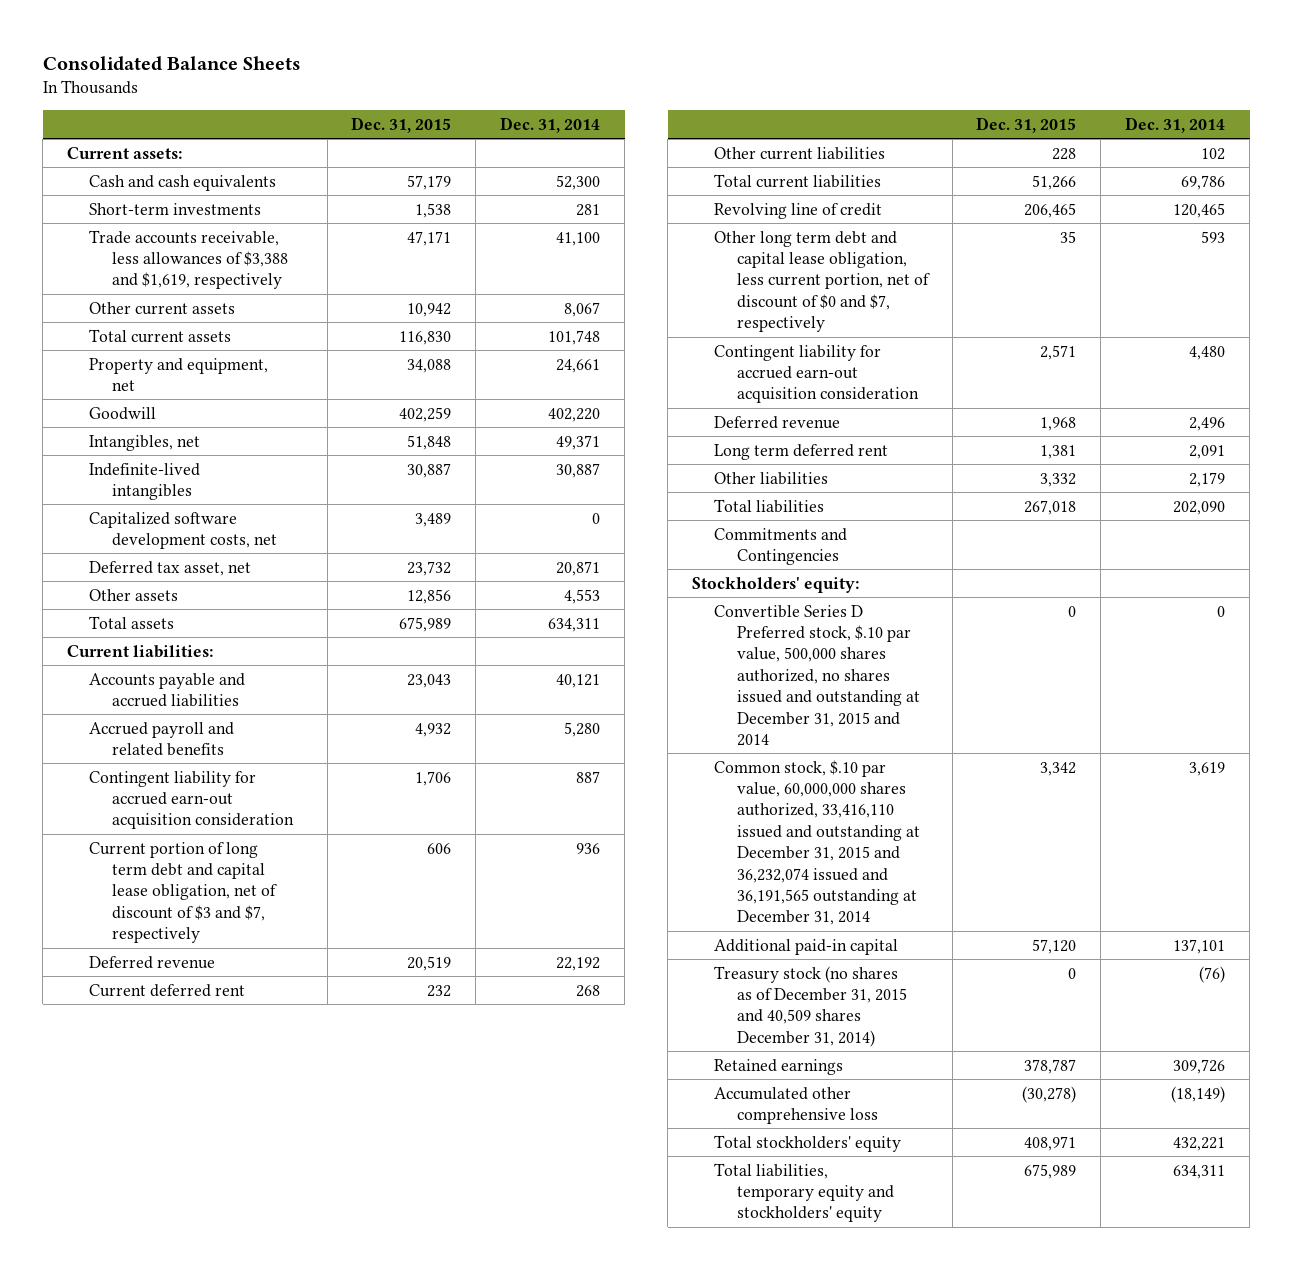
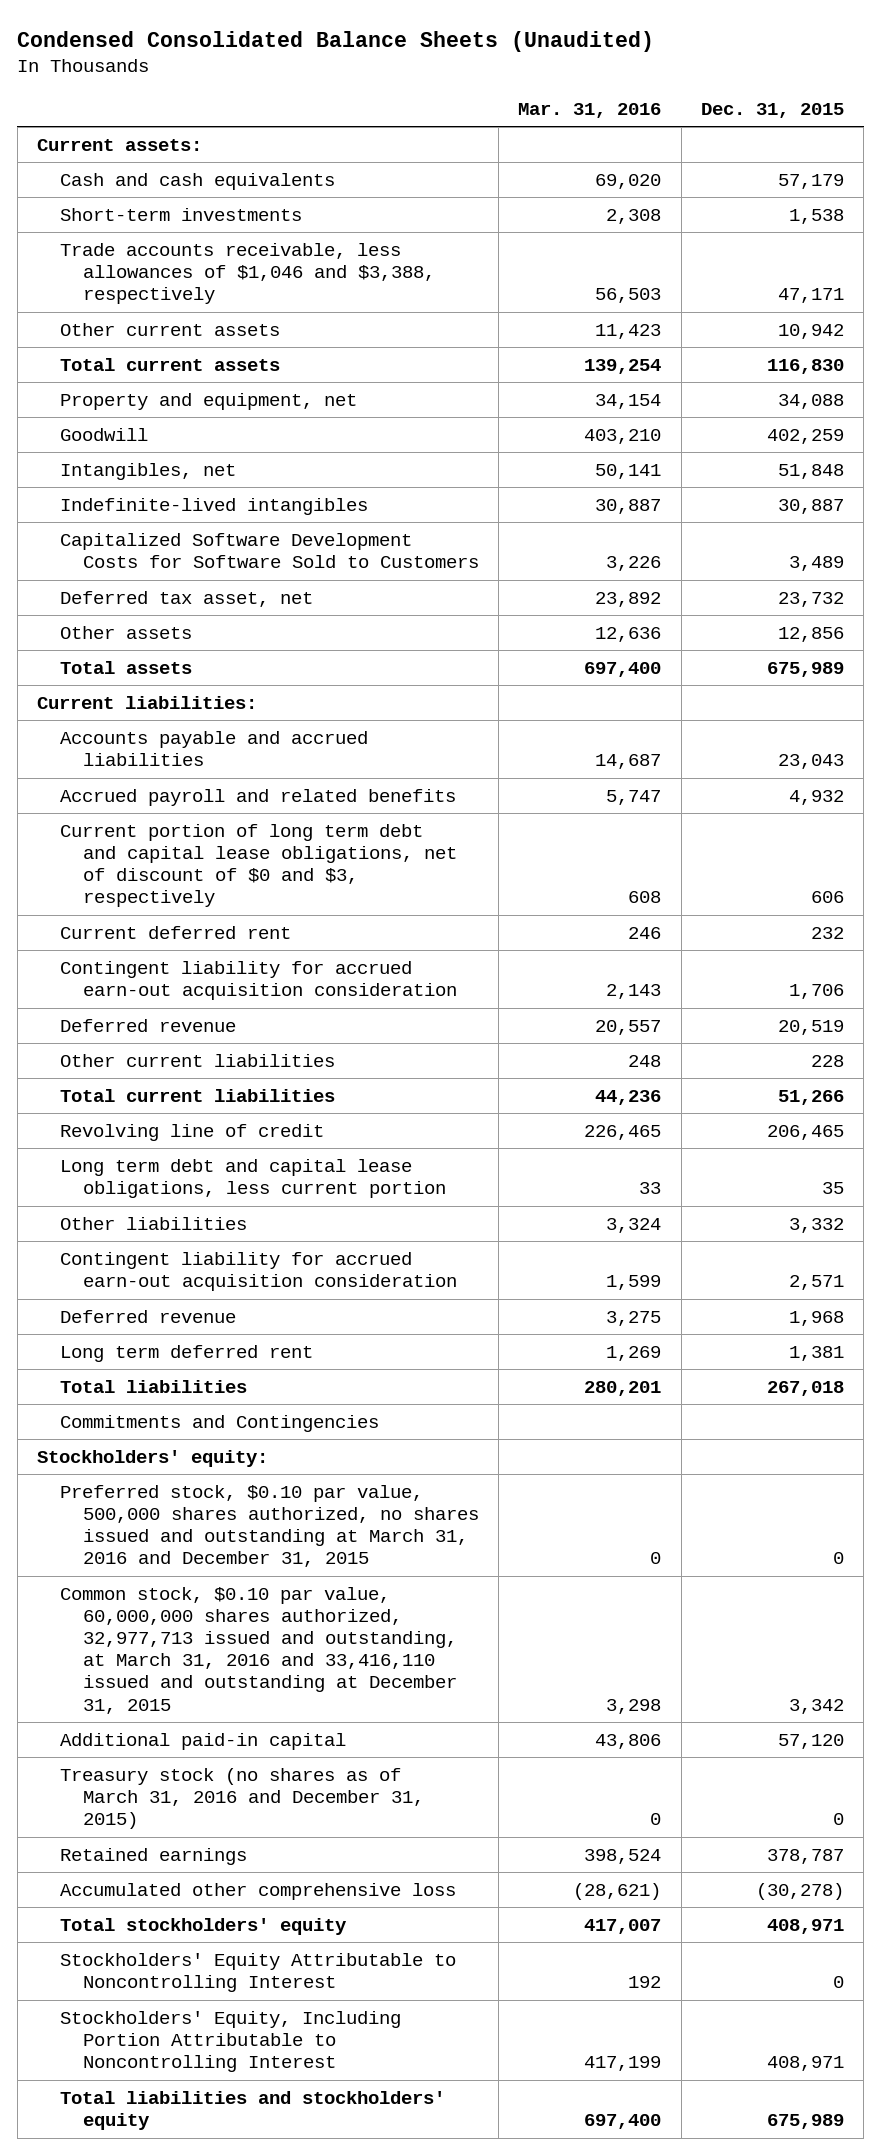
[42,55,301,71] Consolidated Balance Sheets -> [17,30,655,52] Condensed Consolidated Balance Sheets (Unaudited)
[500,116,601,133] Dec. 31, 2014 -> none
none -> [518,102,662,118] Mar. 31, 2016
[89,229,288,290] Trade accounts receivable, less allowances of $3,388 and $1,619, respectively -> [59,242,435,305] Trade accounts receivable, less allowances of $1,046 and $3,388, respectively
[89,511,277,550] Capitalized software development costs, net -> [59,532,479,569] Capitalized Software Development Costs for Software Sold to Customers
none -> [59,823,457,908] Current portion of long term debt and capital lease obligations, net of discount of $0 and $3, respectively
[89,983,246,997] Current deferred rent -> [59,925,291,939] Current deferred rent
[89,841,277,944] Current portion of long term debt and capital lease obligation, net of discount of $3 and $7, respectively -> none
[714,230,930,333] Other long term debt and capital lease obligation, less current portion, net of discount of $0 and $7, respectively -> [59,1158,446,1199] Long term debt and capital lease obligations, less current portion
[714,471,829,485] Other liabilities -> [59,1216,247,1230] Other liabilities
[714,604,920,746] Convertible Series D Preferred stock, $.10 par value, 500,000 shares authorized, no shares issued and outstanding at December 31, 2015 and 2014 -> [59,1484,479,1568] Preferred stock, $0.10 par value, 500,000 shares authorized, no shares issued and outstanding at March 31, 2016 and December 31, 2015
[714,759,920,926] Common stock, $.10 par value, 60,000,000 shares authorized, 33,416,110 issued and outstanding at December 31, 2015 and 36,232,074 issued and 36,191,565 outstanding at December 31, 2014 -> [59,1586,457,1714] Common stock, $0.10 par value, 60,000,000 shares authorized, 32,977,713 issued and outstanding, at March 31, 2016 and 33,416,110 issued and outstanding at December 31, 2015
[714,965,907,1047] Treasury stock (no shares as of December 31, 2015 and 40,509 shares December 31, 2014) -> [59,1767,424,1830] Treasury stock (no shares as of March 31, 2016 and December 31, 2015)
none -> [59,1952,456,1993] Stockholders' Equity Attributable to Noncontrolling Interest
none -> [59,2010,401,2073] Stockholders' Equity, Including Portion Attributable to Noncontrolling Interest
[714,1162,894,1223] Total liabilities, temporary equity and stockholders' equity -> [59,2090,445,2131] Total liabilities and stockholders' equity

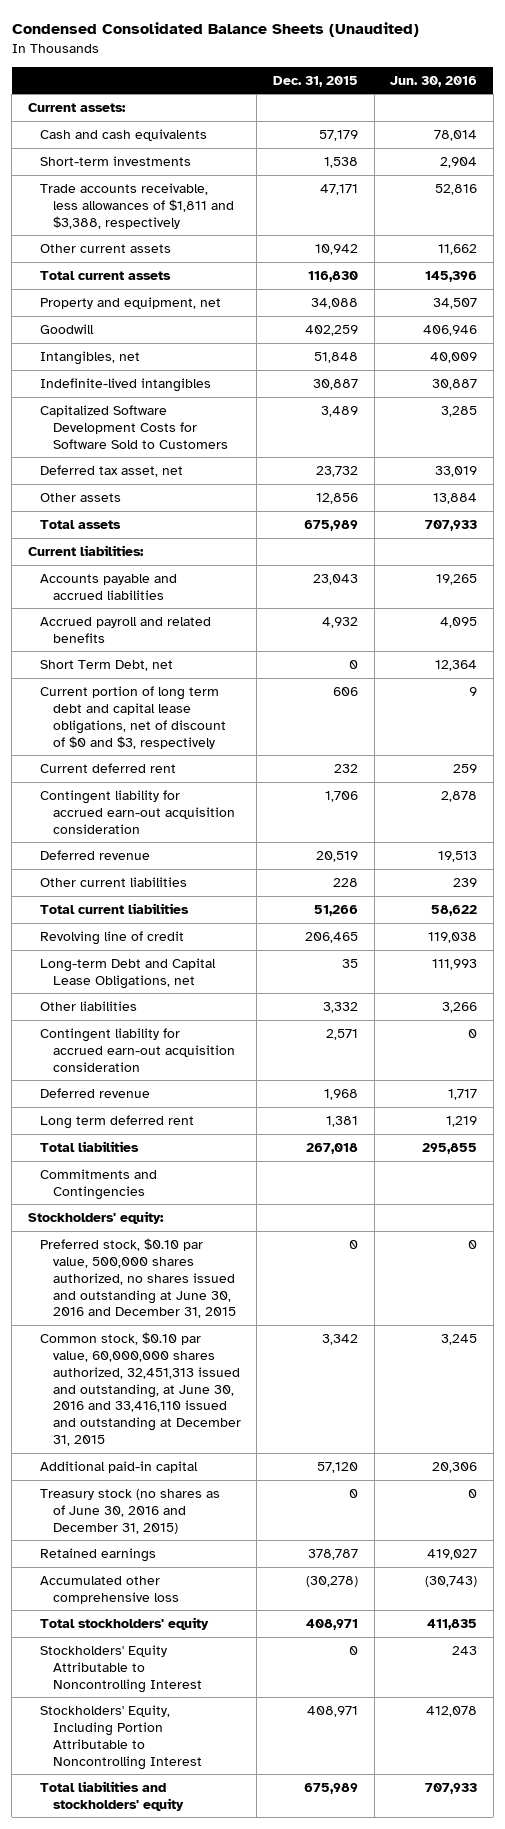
[518,102,662,118] Mar. 31, 2016 -> none
none -> [390,75,478,87] Jun. 30, 2016
[59,242,435,305] Trade accounts receivable, less allowances of $1,046 and $3,388, respectively -> [40,183,234,229] Trade accounts receivable, less allowances of $1,811 and $3,388, respectively
none -> [40,660,174,672] Short Term Debt, net
[59,1158,446,1199] Long term debt and capital lease obligations, less current portion -> [40,958,217,989] Long-term Debt and Capital Lease Obligations, net
[59,1484,479,1568] Preferred stock, $0.10 par value, 500,000 shares authorized, no shares issued and outstanding at March 31, 2016 and December 31, 2015 -> [40,1238,236,1319] Preferred stock, $0.10 par value, 500,000 shares authorized, no shares issued and outstanding at June 30, 2016 and December 31, 2015
[59,1586,457,1714] Common stock, $0.10 par value, 60,000,000 shares authorized, 32,977,713 issued and outstanding, at March 31, 2016 and 33,416,110 issued and outstanding at December 31, 2015 -> [40,1332,241,1447] Common stock, $0.10 par value, 60,000,000 shares authorized, 32,451,313 issued and outstanding, at June 30, 2016 and 33,416,110 issued and outstanding at December 31, 2015
[59,1767,424,1830] Treasury stock (no shares as of March 31, 2016 and December 31, 2015) -> [40,1489,221,1534] Treasury stock (no shares as of June 30, 2016 and December 31, 2015)

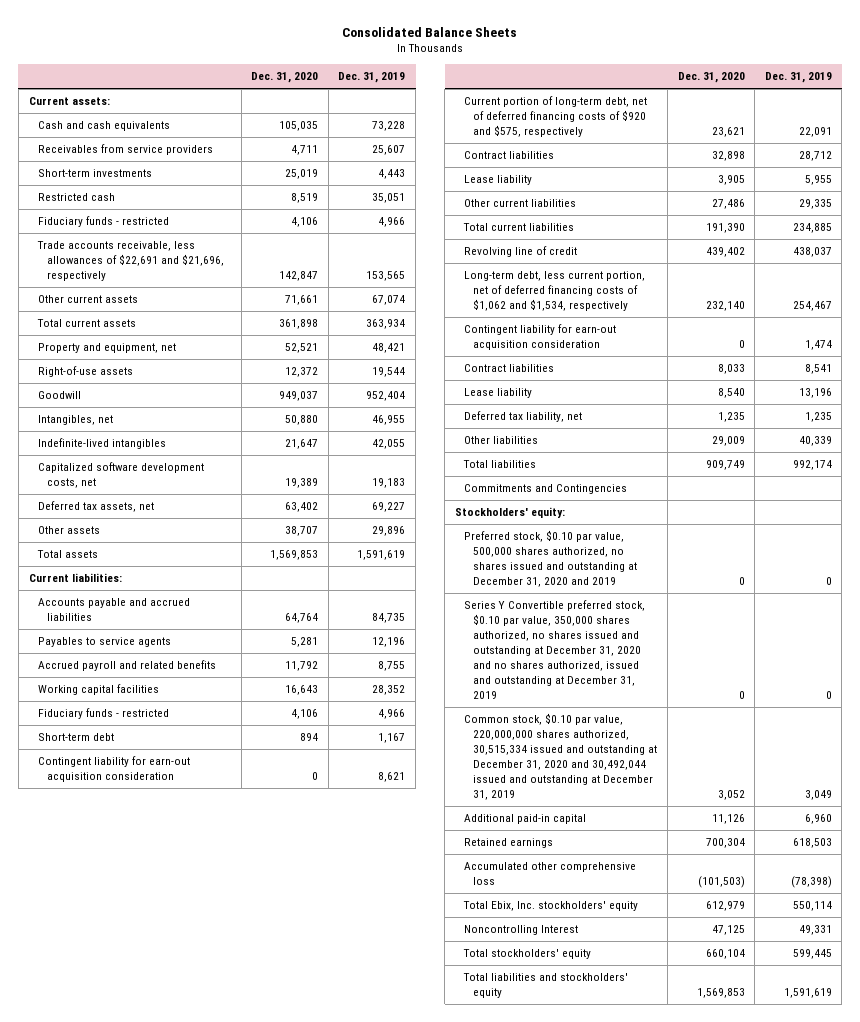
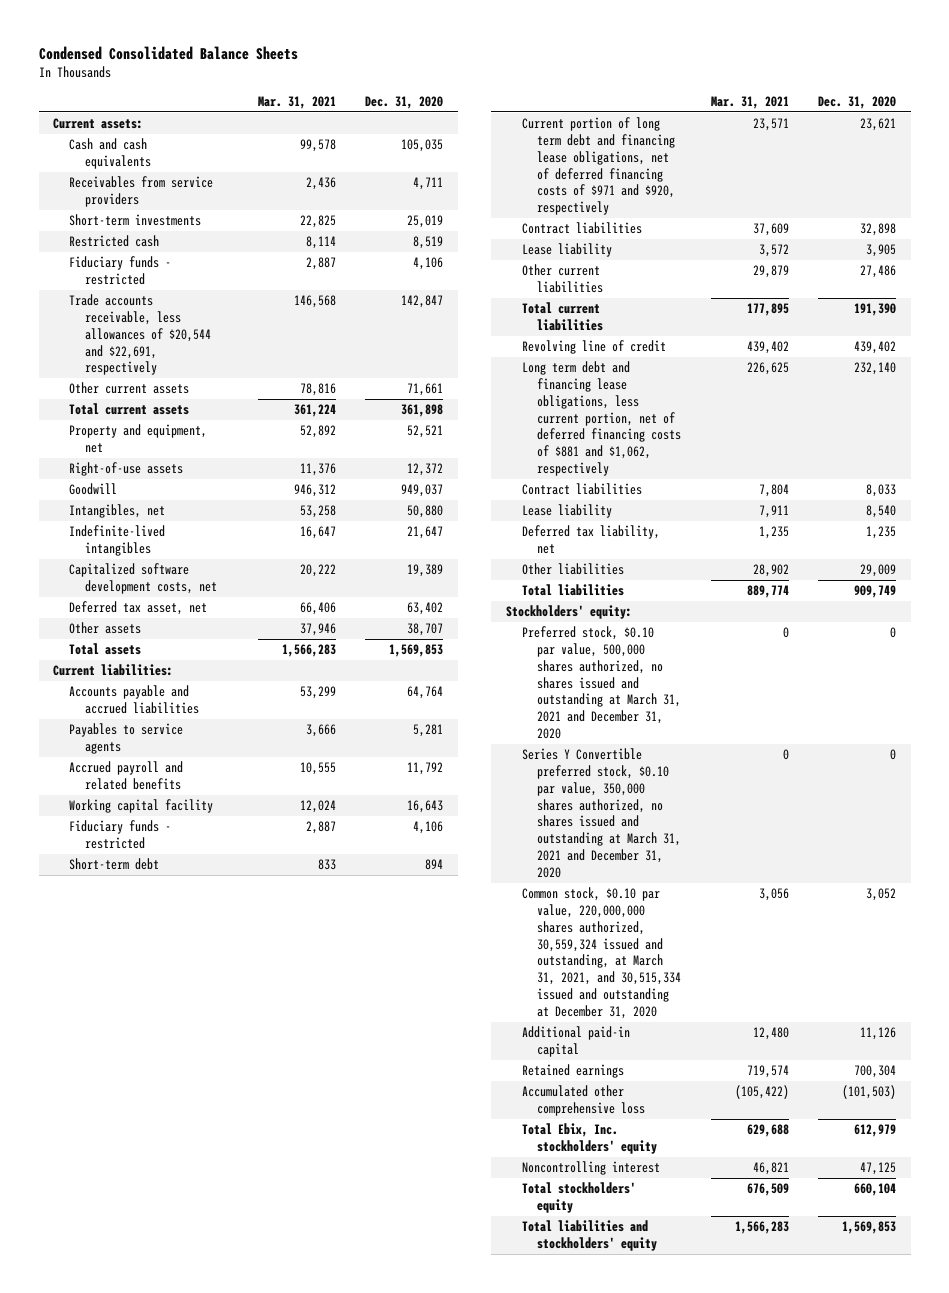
[342,26,518,37] Consolidated Balance Sheets -> [38,46,298,61] Condensed Consolidated Balance Sheets
[338,72,406,84] Dec. 31, 2019 -> none
none -> [257,95,336,109] Mar. 31, 2021
[36,241,225,282] Trade accounts receivable, less allowances of $22,691 and $21,696, respectively -> [68,294,211,376] Trade accounts receivable, less allowances of $20,544 and $22,691, respectively
[37,501,154,513] Deferred tax assets, net -> [68,601,207,616] Deferred tax asset, net
[37,684,159,696] Working capital facilities -> [68,799,213,814] Working capital facility
[37,756,190,783] Contingent liability for earn-out acquisition consideration -> none
[464,96,648,138] Current portion of long-term debt, net of deferred financing costs of $920 and $575, respectively -> [521,117,676,216] Current portion of long term debt and financing lease obligations, net of deferred financing costs of $971 and $920, respectively
[464,324,617,351] Contingent liability for earn-out acquisition consideration -> none
[464,271,646,312] Long-term debt, less current portion, net of deferred financing costs of $1,062 and $1,534, respectively -> [521,361,682,477] Long term debt and financing lease obligations, less current portion, net of deferred financing costs of $881 and $1,062, respectively
[464,484,628,495] Commitments and Contingencies -> none
[464,530,638,588] Preferred stock, $0.10 par value, 500,000 shares authorized, no shares issued and outstanding at December 31, 2020 and 2019 -> [521,626,682,740] Preferred stock, $0.10 par value, 500,000 shares authorized, no shares issued and outstanding at March 31, 2021 and December 31, 2020
[464,600,646,700] Series Y Convertible preferred stock, $0.10 par value, 350,000 shares authorized, no shares issued and outstanding at December 31, 2020 and no shares authorized, issued and outstanding at December 31, 2019 -> [521,748,682,878] Series Y Convertible preferred stock, $0.10 par value, 350,000 shares authorized, no shares issued and outstanding at March 31, 2021 and December 31, 2020
[464,713,658,801] Common stock, $0.10 par value, 220,000,000 shares authorized, 30,515,334 issued and outstanding at December 31, 2020 and 30,492,044 issued and outstanding at December 31, 2019 -> [521,887,682,1019] Common stock, $0.10 par value, 220,000,000 shares authorized, 30,559,324 issued and outstanding, at March 31, 2021, and 30,515,334 issued and outstanding at December 31, 2020
[464,925,579,936] Noncontrolling Interest -> [521,1161,660,1176] Noncontrolling interest

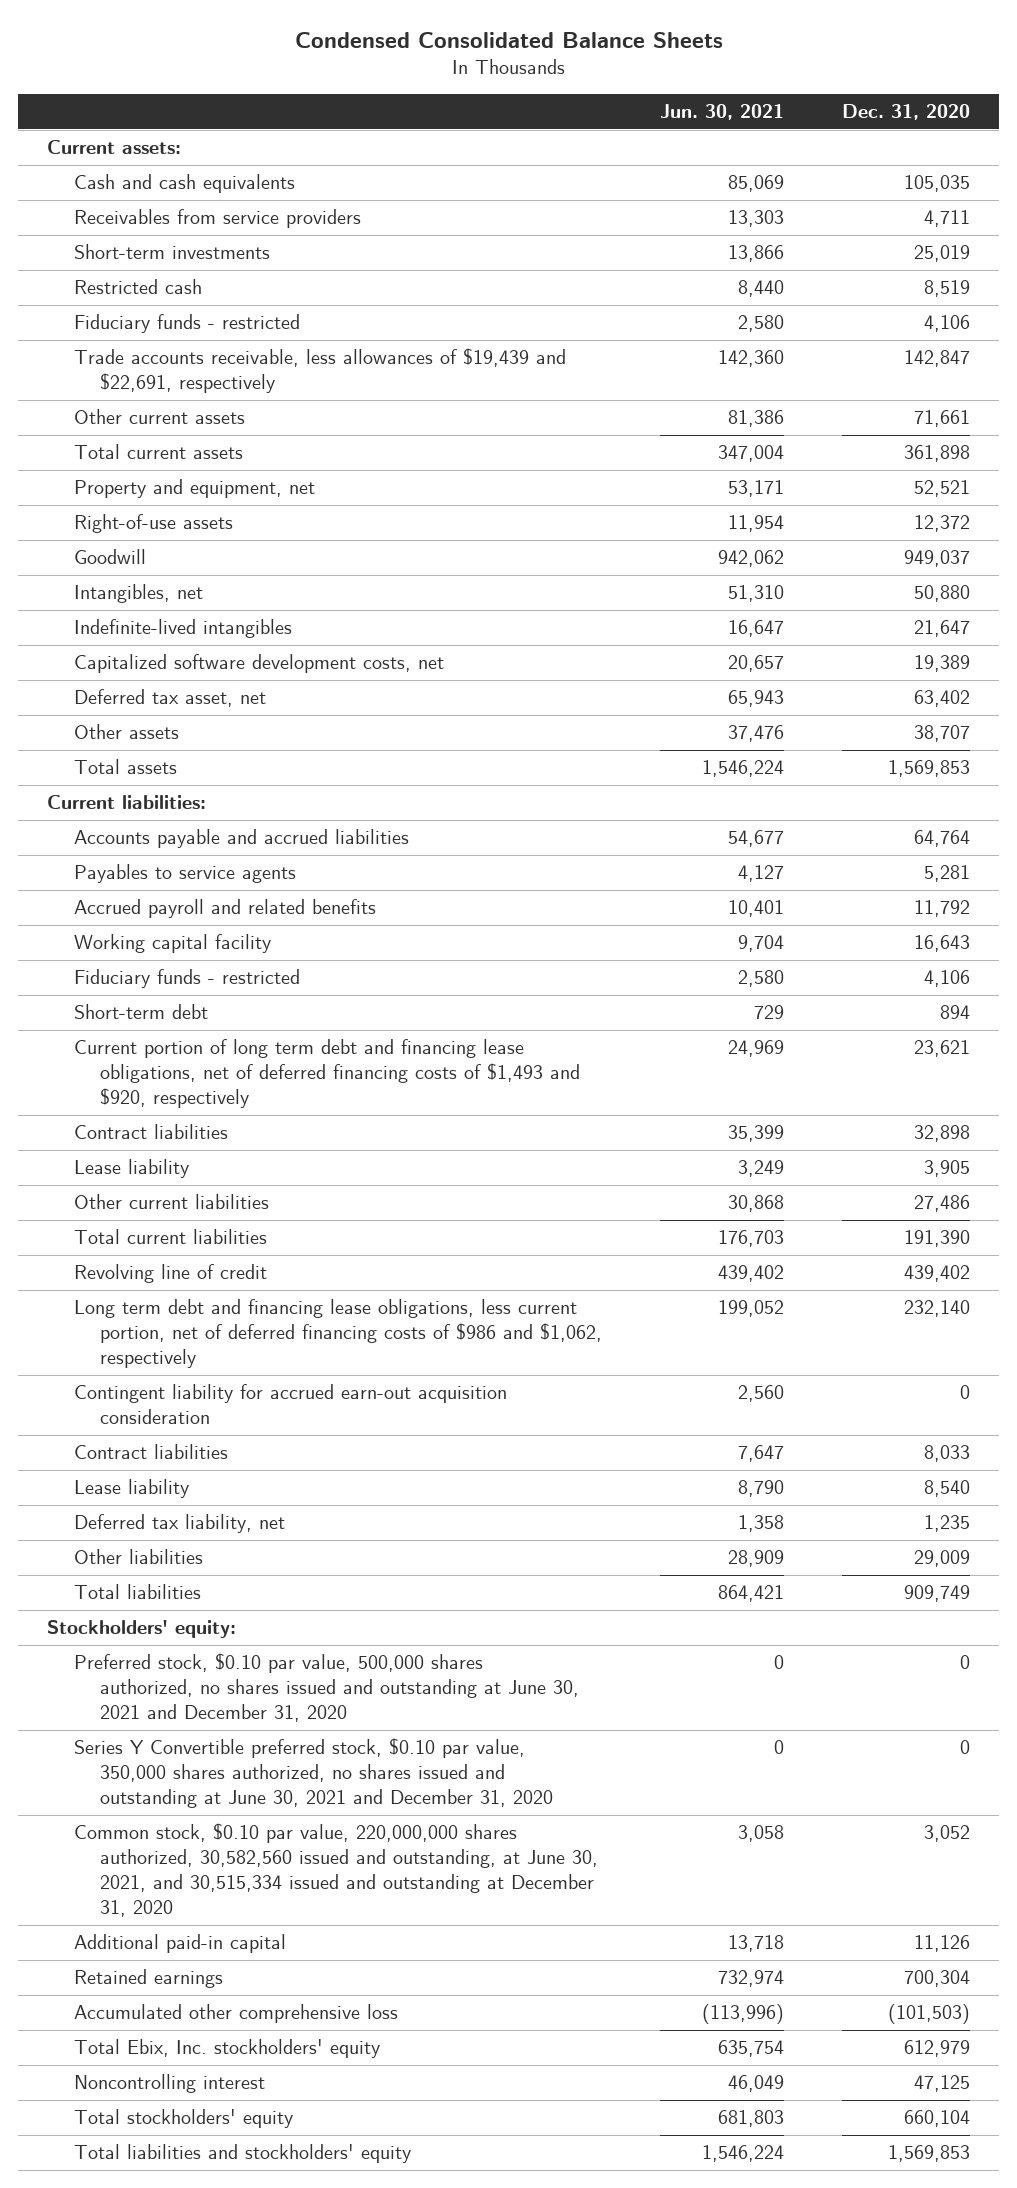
[257,95,336,109] Mar. 31, 2021 -> none
none -> [660,103,785,120] Jun. 30, 2021
[68,294,211,376] Trade accounts receivable, less allowances of $20,544 and $22,691, respectively -> [73,348,566,394] Trade accounts receivable, less allowances of $19,439 and $22,691, respectively
[521,117,676,216] Current portion of long term debt and financing lease obligations, net of deferred financing costs of $971 and $920, respectively -> [73,1039,581,1108] Current portion of long term debt and financing lease obligations, net of deferred financing costs of $1,493 and $920, respectively
[521,361,682,477] Long term debt and financing lease obligations, less current portion, net of deferred financing costs of $881 and $1,062, respectively -> [73,1299,603,1368] Long term debt and financing lease obligations, less current portion, net of deferred financing costs of $986 and $1,062, respectively
none -> [73,1384,507,1425] Contingent liability for accrued earn-out acquisition consideration
[521,626,682,740] Preferred stock, $0.10 par value, 500,000 shares authorized, no shares issued and outstanding at March 31, 2021 and December 31, 2020 -> [73,1653,580,1722] Preferred stock, $0.10 par value, 500,000 shares authorized, no shares issued and outstanding at June 30, 2021 and December 31, 2020
[521,748,682,878] Series Y Convertible preferred stock, $0.10 par value, 350,000 shares authorized, no shares issued and outstanding at March 31, 2021 and December 31, 2020 -> [73,1738,554,1808] Series Y Convertible preferred stock, $0.10 par value, 350,000 shares authorized, no shares issued and outstanding at June 30, 2021 and December 31, 2020
[521,887,682,1019] Common stock, $0.10 par value, 220,000,000 shares authorized, 30,559,324 issued and outstanding, at March 31, 2021, and 30,515,334 issued and outstanding at December 31, 2020 -> [73,1823,599,1917] Common stock, $0.10 par value, 220,000,000 shares authorized, 30,582,560 issued and outstanding, at June 30, 2021, and 30,515,334 issued and outstanding at December 31, 2020

